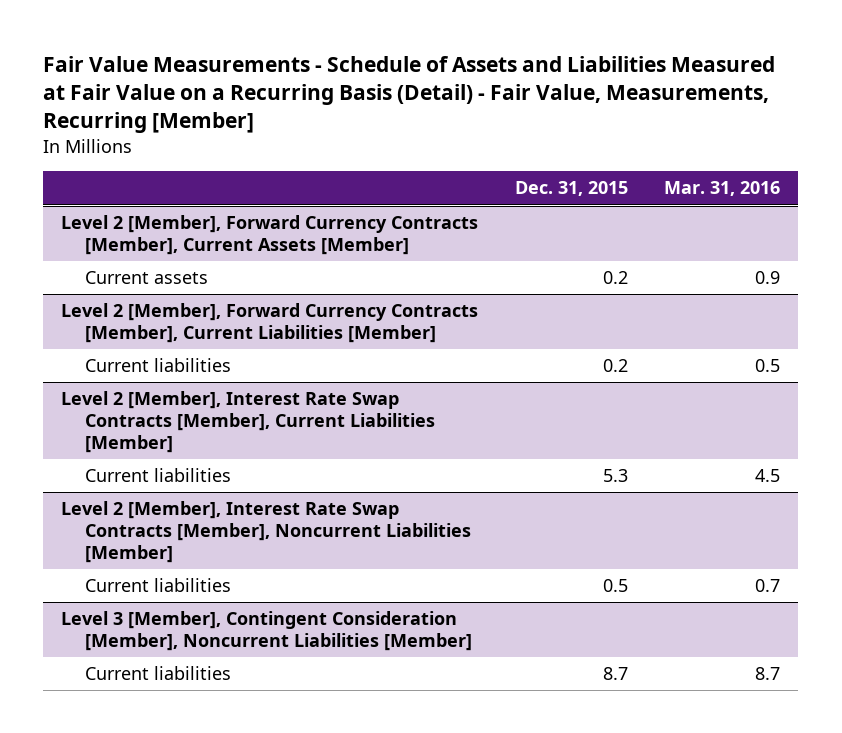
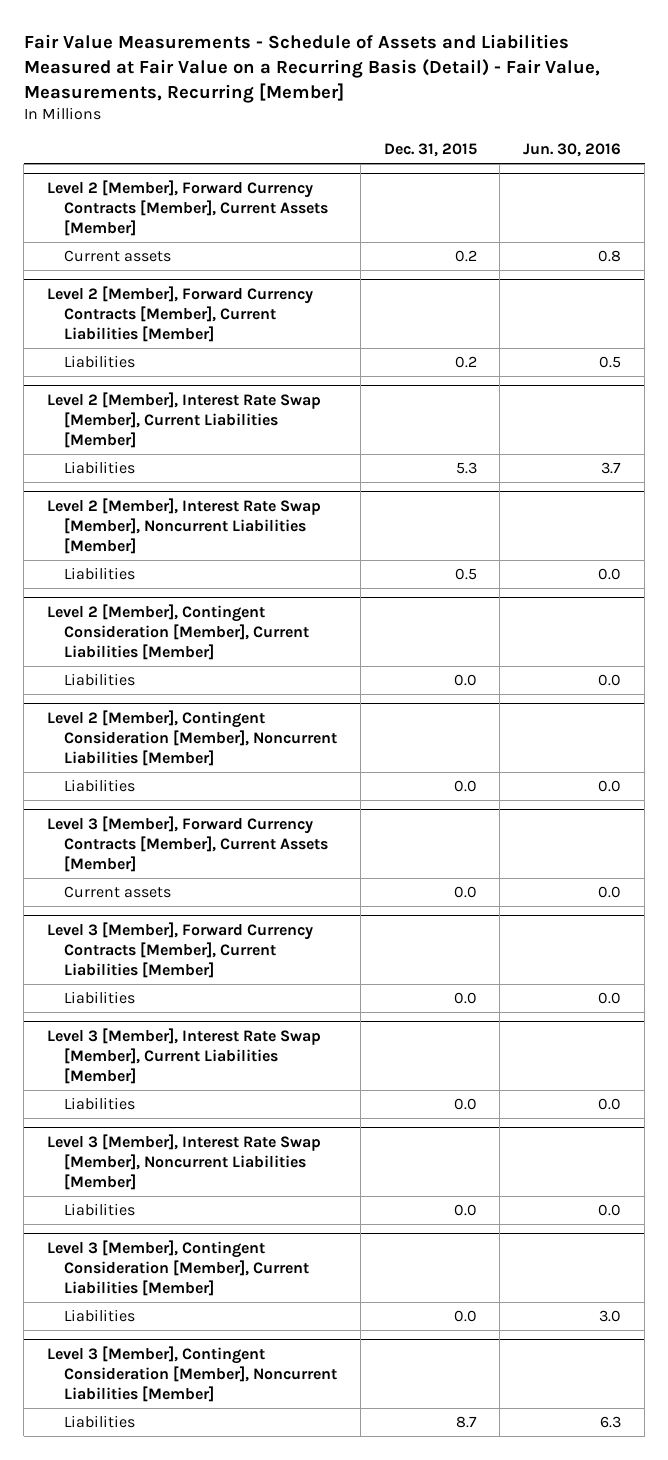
[664,181,781,197] Mar. 31, 2016 -> none
none -> [523,143,622,158] Jun. 30, 2016
[85,358,232,373] Current liabilities -> [63,354,135,368] Liabilities
[61,391,436,454] Level 2 [Member], Interest Rate Swap Contracts [Member], Current Liabilities [Member] -> [46,391,321,448] Level 2 [Member], Interest Rate Swap [Member], Current Liabilities [Member]
[85,468,232,483] Current liabilities -> [63,460,135,474] Liabilities
[61,501,472,564] Level 2 [Member], Interest Rate Swap Contracts [Member], Noncurrent Liabilities [Member] -> [46,497,321,554] Level 2 [Member], Interest Rate Swap [Member], Noncurrent Liabilities [Member]
[85,578,232,593] Current liabilities -> [63,566,135,580] Liabilities
none -> [46,603,309,660] Level 2 [Member], Contingent Consideration [Member], Current Liabilities [Member]
none -> [63,672,135,686] Liabilities
none -> [46,709,337,766] Level 2 [Member], Contingent Consideration [Member], Noncurrent Liabilities [Member]
none -> [63,778,135,792] Liabilities
none -> [46,815,328,872] Level 3 [Member], Forward Currency Contracts [Member], Current Assets [Member]
none -> [63,885,171,898] Current assets
none -> [46,921,313,978] Level 3 [Member], Forward Currency Contracts [Member], Current Liabilities [Member]
none -> [63,990,135,1004] Liabilities
none -> [46,1027,321,1084] Level 3 [Member], Interest Rate Swap [Member], Current Liabilities [Member]
none -> [63,1096,135,1110] Liabilities
none -> [46,1133,321,1190] Level 3 [Member], Interest Rate Swap [Member], Noncurrent Liabilities [Member]
none -> [63,1202,135,1216] Liabilities
none -> [46,1239,309,1296] Level 3 [Member], Contingent Consideration [Member], Current Liabilities [Member]
none -> [63,1308,135,1322] Liabilities
[85,666,232,681] Current liabilities -> [63,1414,135,1428] Liabilities

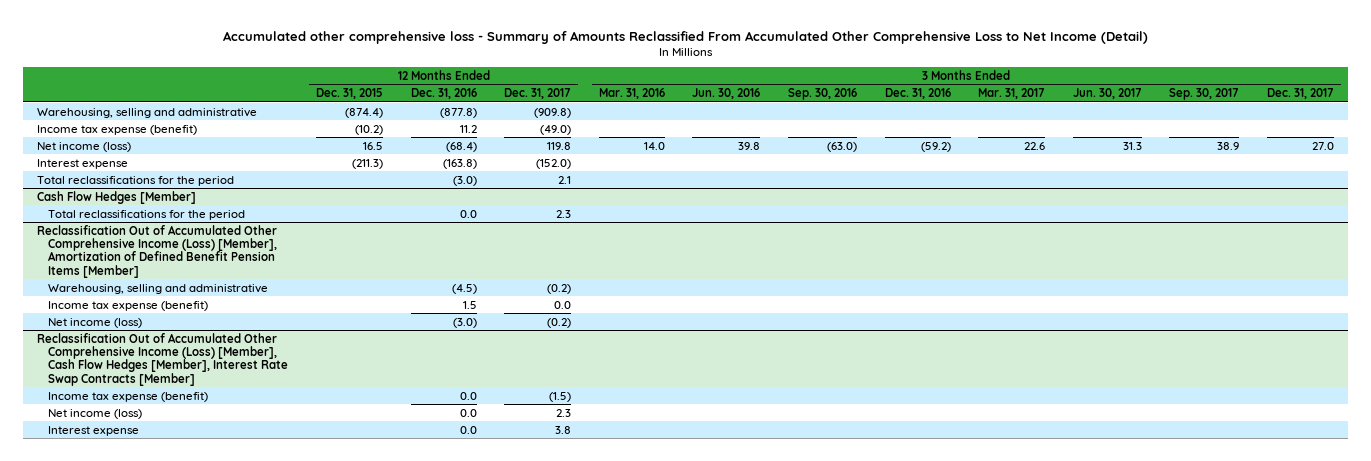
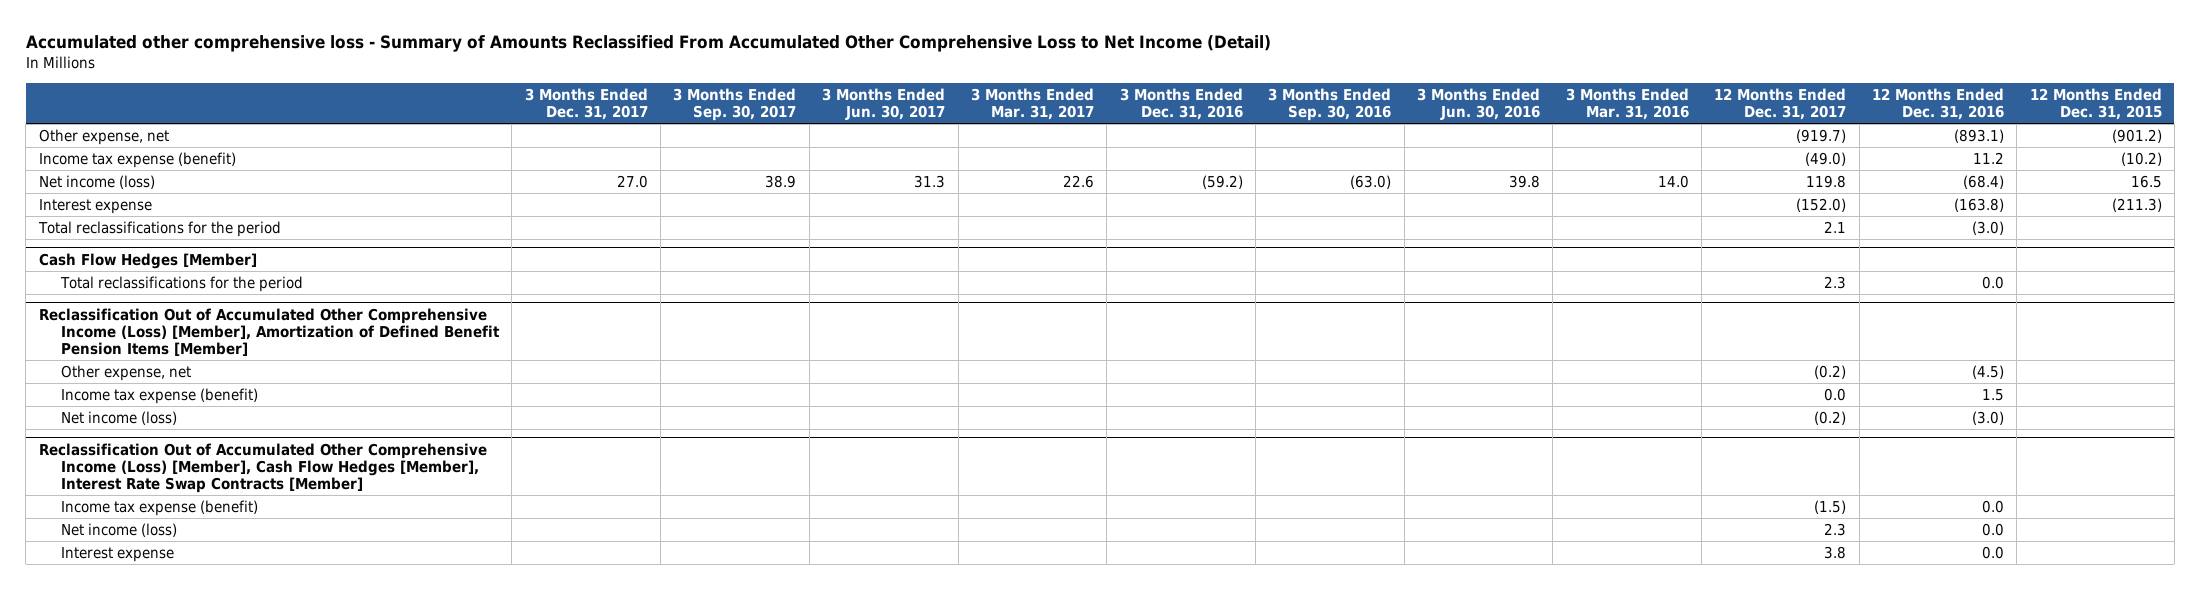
[37,107,258,118] Warehousing, selling and administrative -> none
none -> [38,128,169,145] Other expense, net
[48,283,269,294] Warehousing, selling and administrative -> [61,364,192,381] Other expense, net

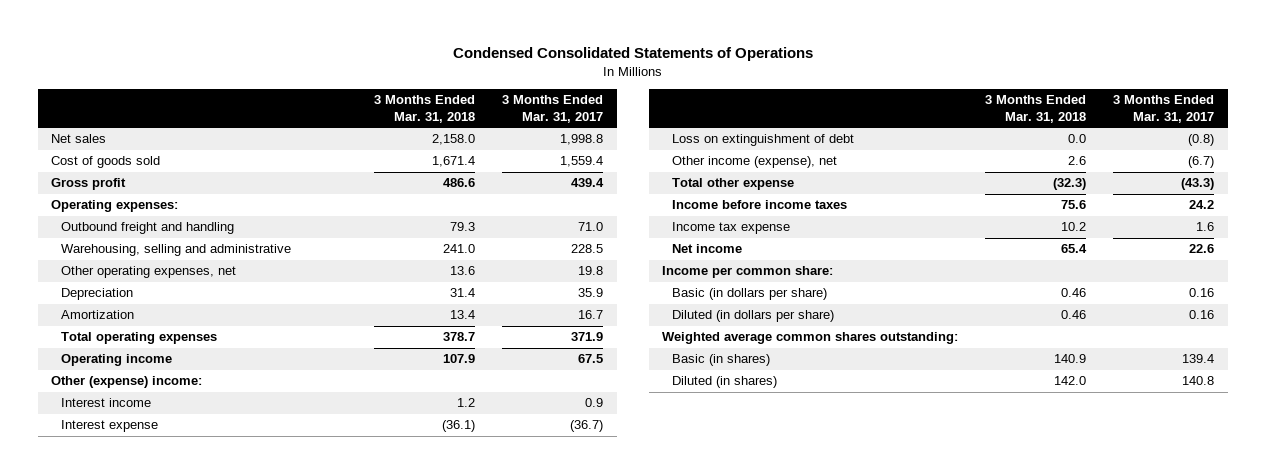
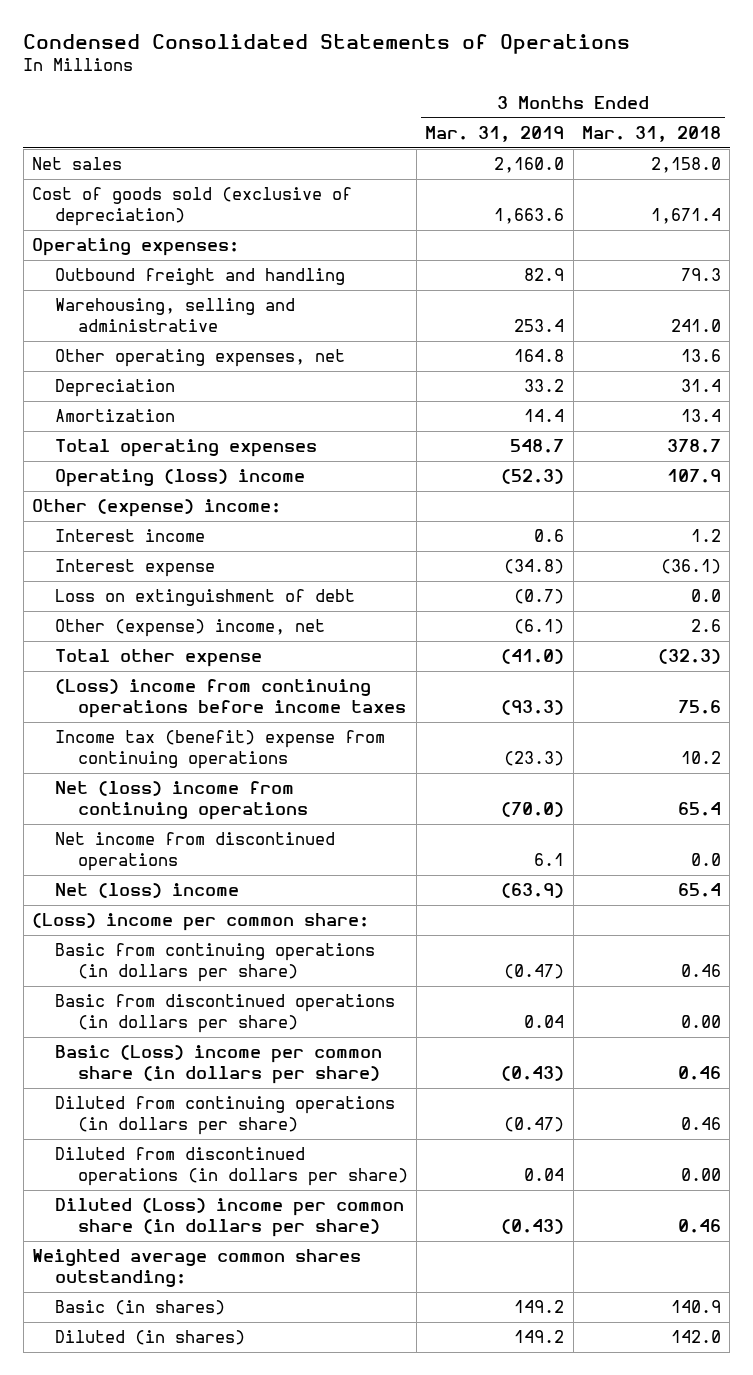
[502,94,604,123] 3 Months Ended Mar. 31, 2017 -> none
none -> [425,125,565,142] Mar. 31, 2019
[51,178,127,191] Gross profit -> none
[51,156,161,169] Cost of goods sold -> [32,187,353,227] Cost of goods sold (exclusive of depreciation)
[61,354,173,367] Operating income -> [54,469,305,488] Operating (loss) income
[672,156,838,169] Other income (expense), net -> [54,619,325,638] Other (expense) income, net
[672,200,848,210] Income before income taxes -> [54,679,406,719] (Loss) income from continuing operations before income taxes
[672,222,791,235] Income tax expense -> [54,730,385,770] Income tax (benefit) expense from continuing operations
none -> [54,781,308,821] Net (loss) income from continuing operations
none -> [54,832,335,872] Net income from discontinued operations
[672,244,743,254] Net income -> [54,883,239,899] Net (loss) income
[662,266,834,279] Income per common share: -> [32,913,370,932] (Loss) income per common share:
none -> [54,943,375,983] Basic from continuing operations (in dollars per share)
none -> [54,994,395,1034] Basic from discontinued operations (in dollars per share)
[672,288,828,301] Basic (in dollars per share) -> [54,1045,382,1085] Basic (Loss) income per common share (in dollars per share)
none -> [54,1096,395,1136] Diluted from continuing operations (in dollars per share)
none -> [54,1147,408,1187] Diluted from discontinued operations (in dollars per share)
[672,310,835,323] Diluted (in dollars per share) -> [54,1198,404,1238] Diluted (Loss) income per common share (in dollars per share)

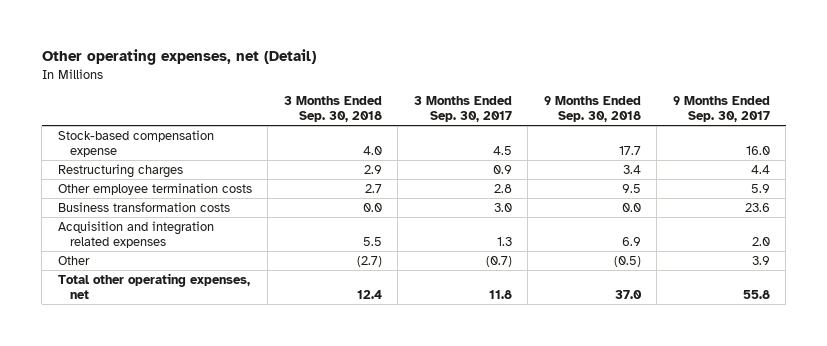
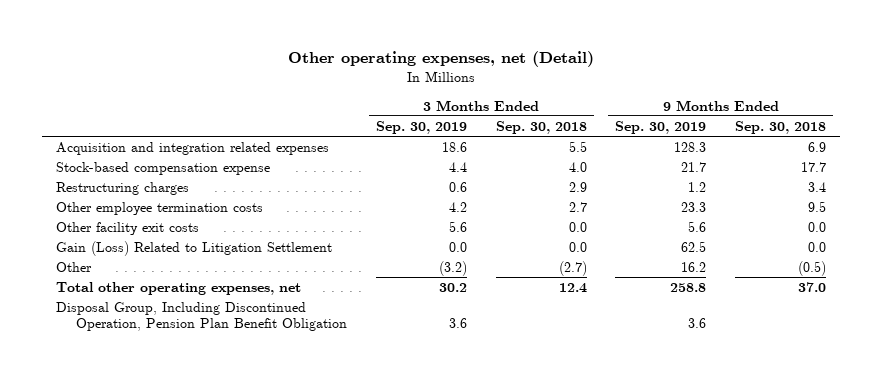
[413,96,512,123] 3 Months Ended Sep. 30, 2017 -> none
[672,96,770,123] 9 Months Ended Sep. 30, 2017 -> none
none -> [376,120,468,134] Sep. 30, 2019
none -> [615,120,707,134] Sep. 30, 2019
[57,220,214,248] Acquisition and integration related expenses -> [56,141,330,155] Acquisition and integration related expenses
[57,201,230,212] Business transformation costs -> none
none -> [56,221,200,235] Other facility exit costs
none -> [56,240,333,256] Gain (Loss) Related to Litigation Settlement
none -> [56,301,348,332] Disposal Group, Including Discontinued Operation, Pension Plan Benefit Obligation

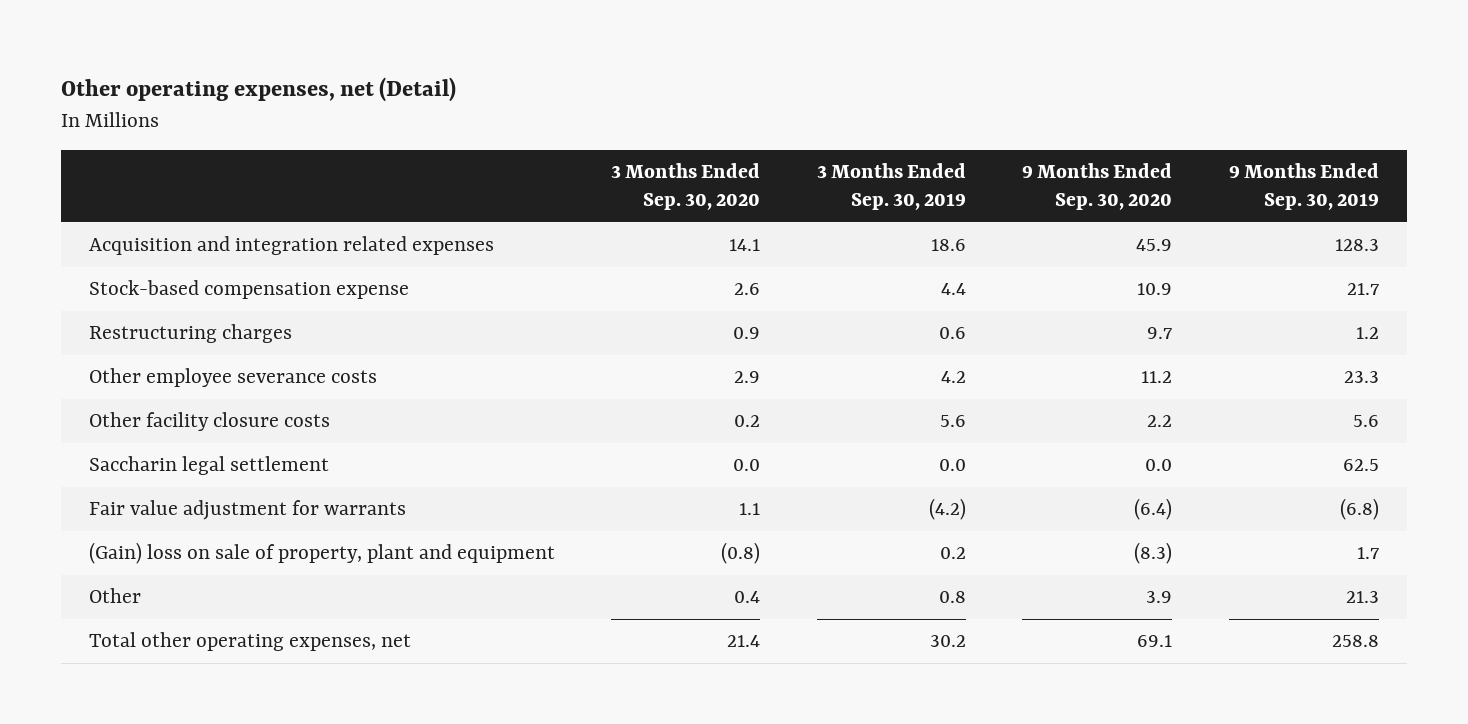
[495,120,587,134] Sep. 30, 2018 -> none
[734,120,826,134] Sep. 30, 2018 -> none
none -> [611,162,761,211] 3 Months Ended Sep. 30, 2020
none -> [1022,162,1173,211] 9 Months Ended Sep. 30, 2020
[56,201,264,215] Other employee termination costs -> [88,368,377,388] Other employee severance costs
[56,221,200,235] Other facility exit costs -> [88,412,330,432] Other facility closure costs
[56,240,333,256] Gain (Loss) Related to Litigation Settlement -> [88,456,329,476] Saccharin legal settlement
none -> [88,500,406,521] Fair value adjustment for warrants
none -> [88,542,555,565] (Gain) loss on sale of property, plant and equipment
[439,260,468,276] (3.2) -> [938,591,966,604] 0.8
[681,261,707,272] 16.2 -> [1345,591,1379,604] 21.3
[56,301,348,332] Disposal Group, Including Discontinued Operation, Pension Plan Benefit Obligation -> none

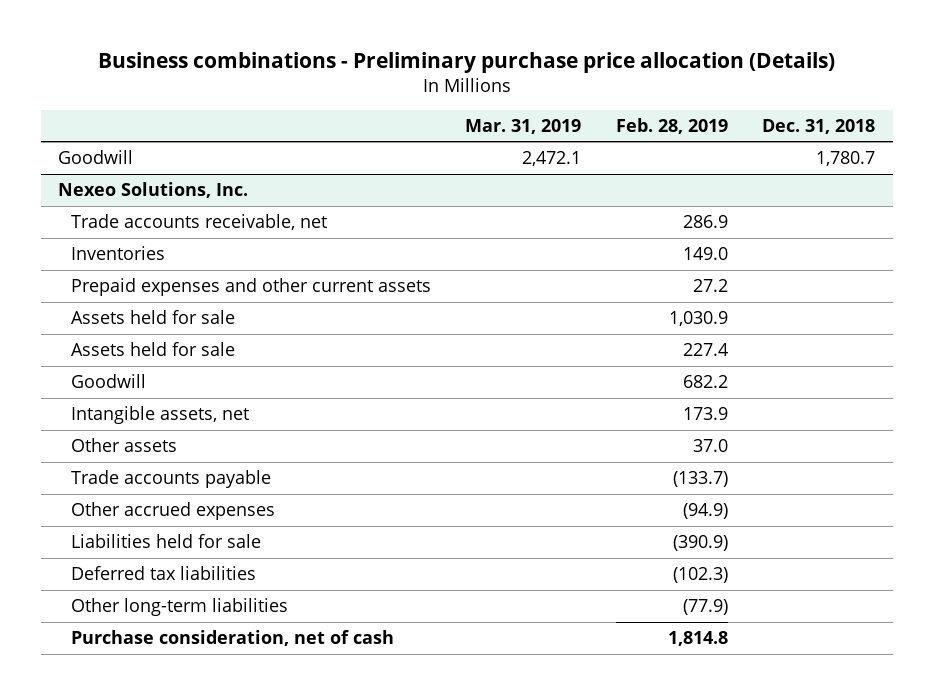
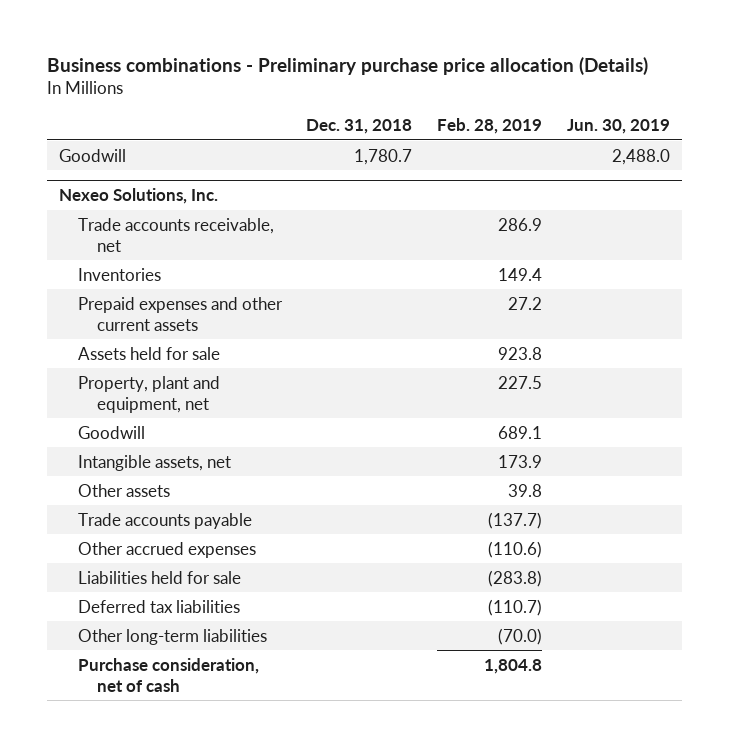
[465,118,582,134] Mar. 31, 2019 -> none
none -> [566,119,670,135] Jun. 30, 2019
[682,247,728,261] 149.0 -> [497,267,542,281] 149.4
[70,342,235,357] Assets held for sale -> none
[668,311,728,327] 1,030.9 -> [497,346,542,360] 923.8
none -> [77,375,220,413] Property, plant and equipment, net
[682,375,728,389] 682.2 -> [497,425,542,439] 689.1
[692,439,728,453] 37.0 -> [507,483,542,497] 39.8
[672,471,728,488] (133.7) -> [487,511,542,529] (137.7)
[682,503,728,520] (94.9) -> [487,540,542,558] (110.6)
[672,535,728,552] (390.9) -> [487,569,542,587] (283.8)
[672,567,728,584] (102.3) -> [487,598,542,616] (110.7)
[682,599,728,616] (77.9) -> [497,627,542,645] (70.0)
[667,631,728,647] 1,814.8 -> [483,658,542,674] 1,804.8

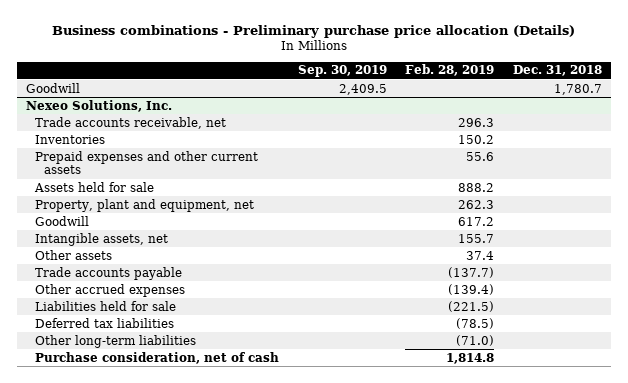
[566,119,670,135] Jun. 30, 2019 -> none
none -> [297,65,387,78] Sep. 30, 2019
[497,217,542,231] 286.9 -> [458,117,495,127] 296.3
[497,267,542,281] 149.4 -> [458,134,495,144] 150.2
[507,296,542,310] 27.2 -> [466,151,495,161] 55.6
[497,346,542,360] 923.8 -> [458,182,495,192] 888.2
[497,375,542,389] 227.5 -> [458,199,495,209] 262.3
[497,425,542,439] 689.1 -> [458,216,495,226] 617.2
[497,454,542,468] 173.9 -> [458,233,495,243] 155.7
[507,483,542,497] 39.8 -> [466,250,495,260] 37.4
[487,540,542,558] (110.6) -> [448,283,495,295] (139.4)
[487,569,542,587] (283.8) -> [448,300,495,312] (221.5)
[487,598,542,616] (110.7) -> [456,317,495,329] (78.5)
[497,627,542,645] (70.0) -> [456,334,495,346] (71.0)
[483,658,542,674] 1,804.8 -> [446,352,495,364] 1,814.8

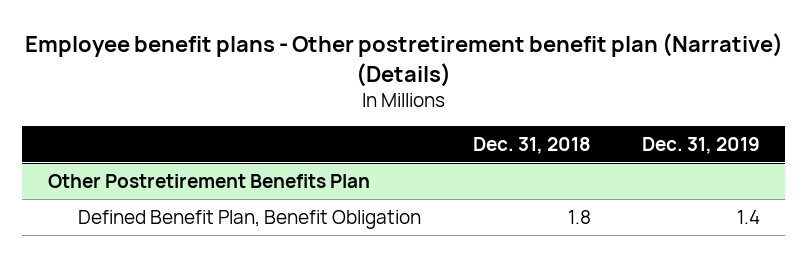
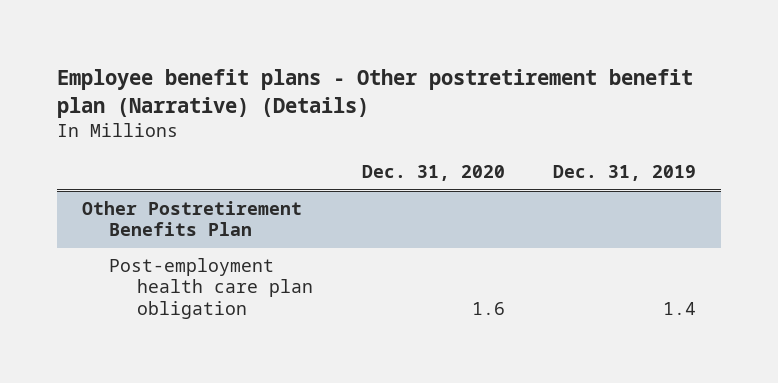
[472,137,591,155] Dec. 31, 2018 -> none
none -> [361,165,505,182] Dec. 31, 2020
[78,209,422,229] Defined Benefit Plan, Benefit Obligation -> [109,258,313,319] Post-employment health care plan obligation

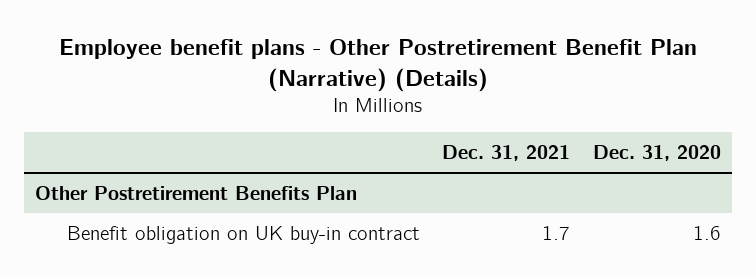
[57,68,694,118] Employee benefit plans - Other postretirement benefit plan (Narrative) (Details) -> [59,38,698,92] Employee benefit plans - Other Postretirement Benefit Plan (Narrative) (Details)
[553,165,697,182] Dec. 31, 2019 -> none
none -> [442,145,571,162] Dec. 31, 2021
[109,258,313,319] Post-employment health care plan obligation -> [66,225,420,244] Benefit obligation on UK buy-in contract

